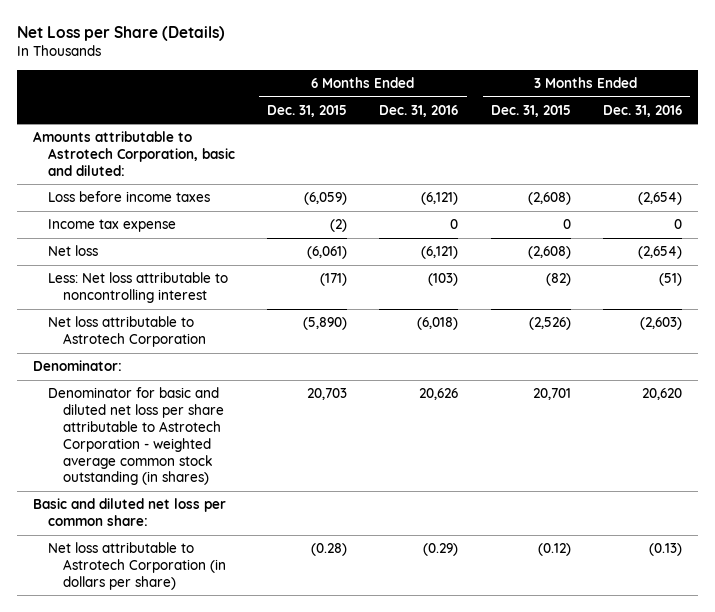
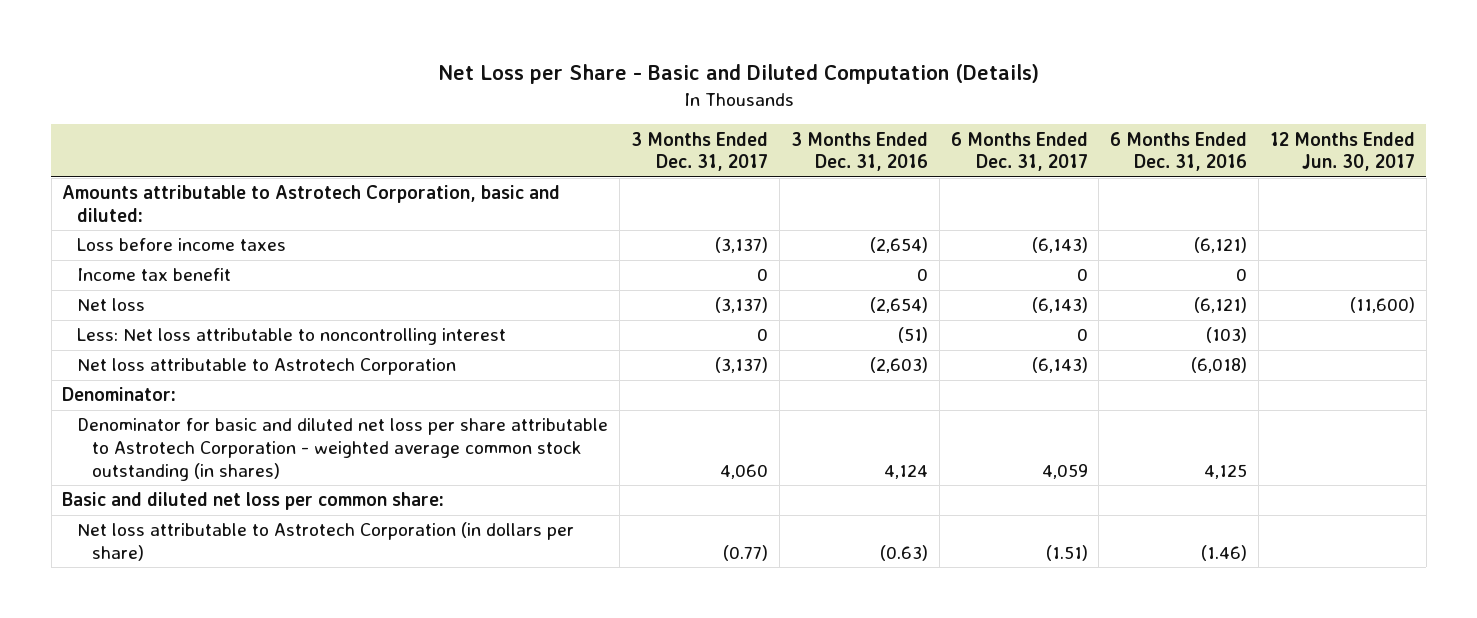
[16,25,225,41] Net Loss per Share (Details) -> [437,64,1039,85] Net Loss per Share - Basic and Diluted Computation (Details)
[267,104,348,117] Dec. 31, 2015 -> none
[490,104,571,117] Dec. 31, 2015 -> none
none -> [631,131,769,172] 3 Months Ended Dec. 31, 2017
none -> [950,131,1088,172] 6 Months Ended Dec. 31, 2017
none -> [1270,131,1416,172] 12 Months Ended Jun. 30, 2017
[48,219,177,233] Income tax expense -> [77,268,232,282] Income tax benefit
[419,388,459,401] 20,626 -> [1204,463,1248,479] 4,125
[641,388,682,401] 20,620 -> [883,463,928,479] 4,124
[423,543,459,557] (0.29) -> [1201,544,1248,561] (1.46)
[648,543,682,557] (0.13) -> [879,544,928,561] (0.63)

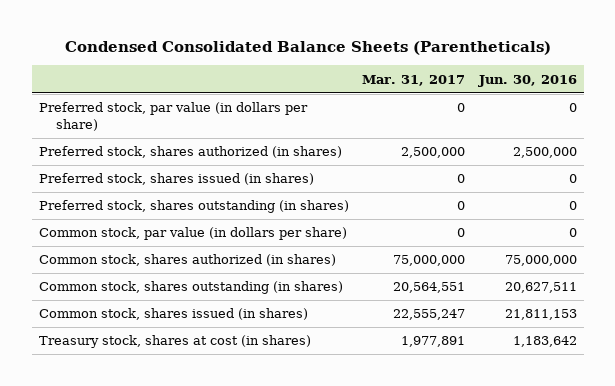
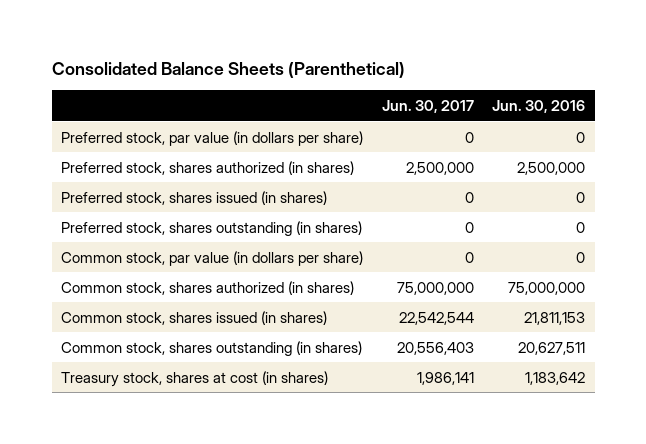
[64,41,551,56] Condensed Consolidated Balance Sheets (Parentheticals) -> [51,62,405,79] Consolidated Balance Sheets (Parenthetical)
[362,74,466,86] Mar. 31, 2017 -> none
none -> [381,100,474,114] Jun. 30, 2017
[38,281,343,295] Common stock, shares outstanding (in shares) -> [60,340,362,356] Common stock, shares outstanding (in shares)

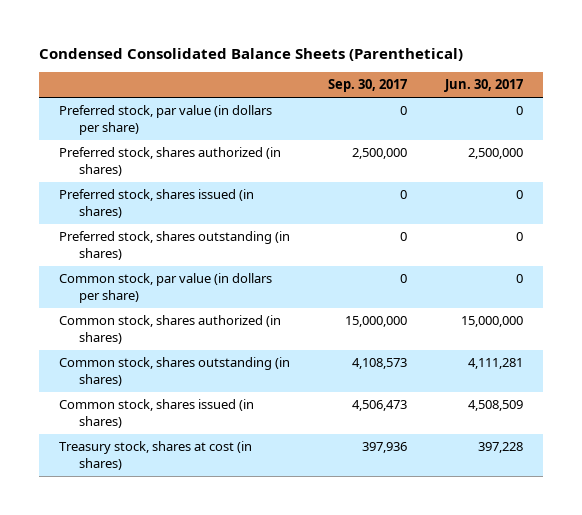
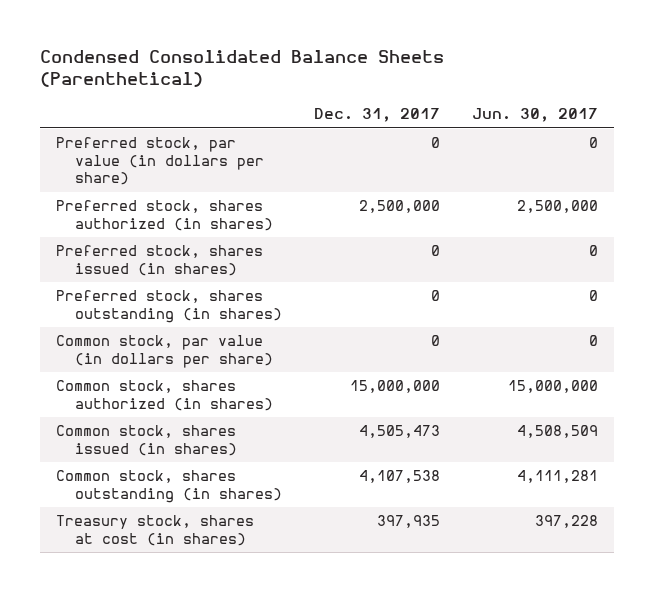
[327,79,407,93] Sep. 30, 2017 -> none
none -> [313,108,440,123] Dec. 31, 2017
[58,357,290,386] Common stock, shares outstanding (in shares) -> [56,470,282,503] Common stock, shares outstanding (in shares)

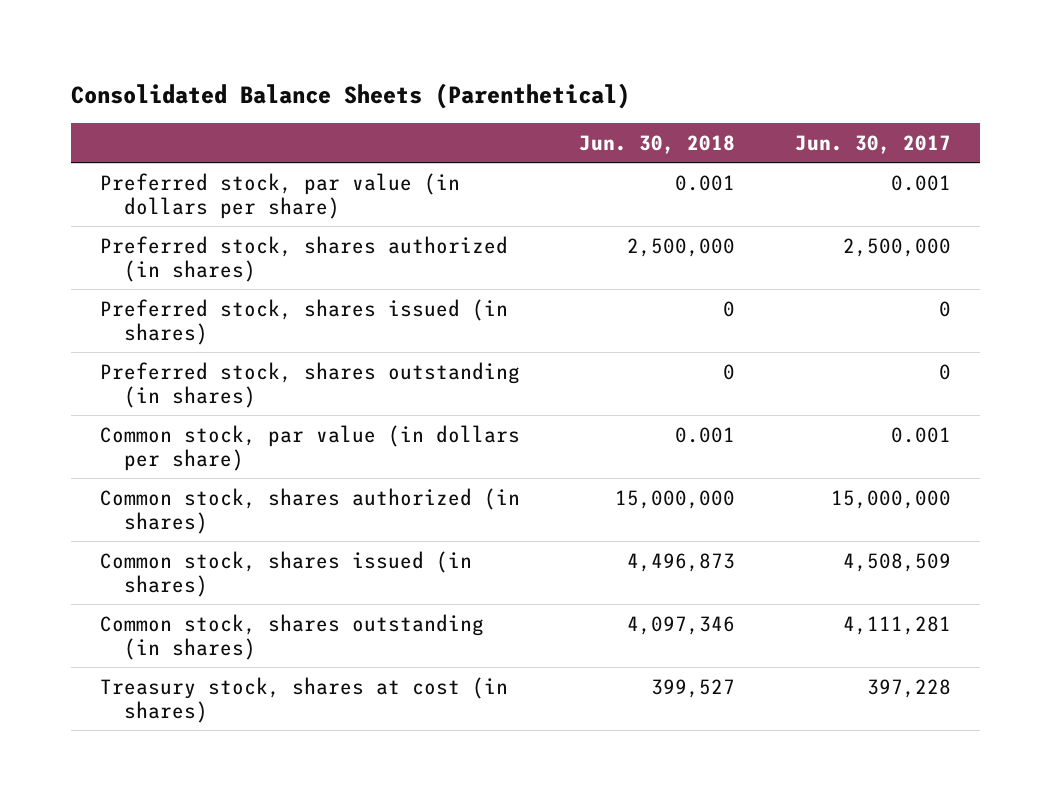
[40,49,445,88] Condensed Consolidated Balance Sheets (Parenthetical) -> [70,82,630,109] Consolidated Balance Sheets (Parenthetical)
[313,108,440,123] Dec. 31, 2017 -> none
none -> [579,134,736,154] Jun. 30, 2018
[589,137,599,149] 0 -> [890,174,951,191] 0.001
[589,335,599,347] 0 -> [890,426,951,443] 0.001

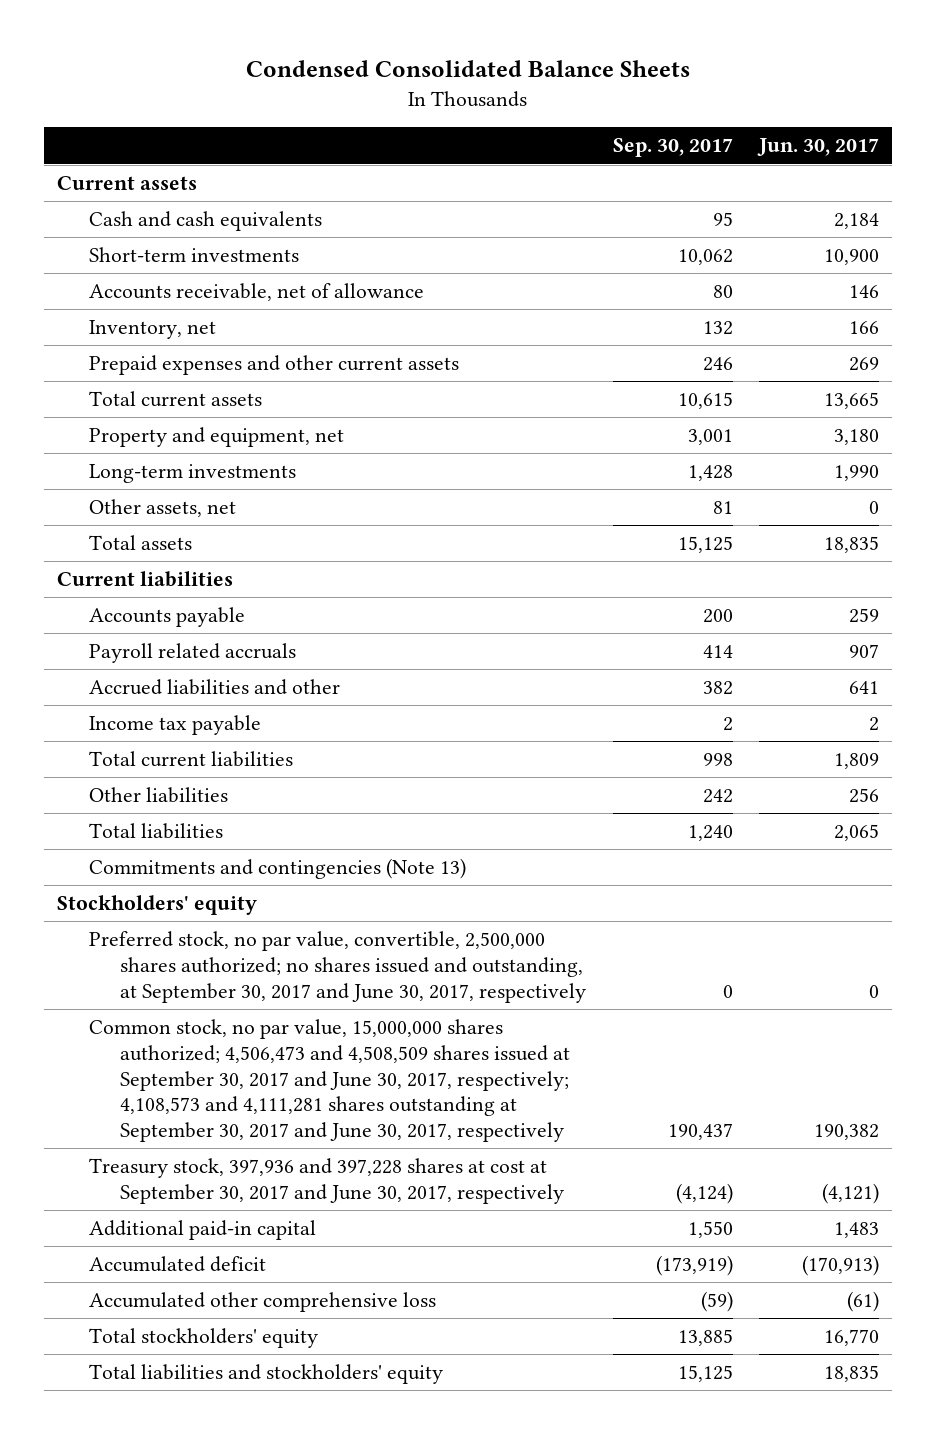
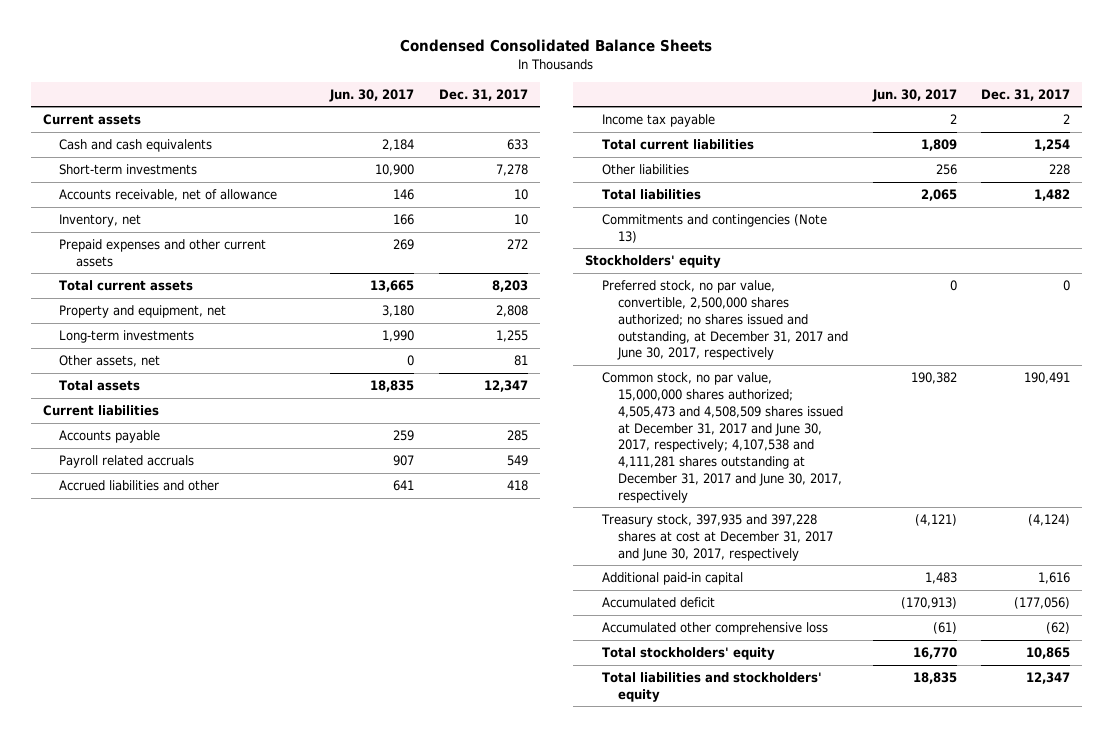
[612,138,733,158] Sep. 30, 2017 -> none
none -> [438,88,528,101] Dec. 31, 2017
[88,931,587,1003] Preferred stock, no par value, convertible, 2,500,000 shares authorized; no shares issued and outstanding, at September 30, 2017 and June 30, 2017, respectively -> [601,280,849,361] Preferred stock, no par value, convertible, 2,500,000 shares authorized; no shares issued and outstanding, at December 31, 2017 and June 30, 2017, respectively
[88,1019,571,1143] Common stock, no par value, 15,000,000 shares authorized; 4,506,473 and 4,508,509 shares issued at September 30, 2017 and June 30, 2017, respectively; 4,108,573 and 4,111,281 shares outstanding at September 30, 2017 and June 30, 2017, respectively -> [601,372,844,503] Common stock, no par value, 15,000,000 shares authorized; 4,505,473 and 4,508,509 shares issued at December 31, 2017 and June 30, 2017, respectively; 4,107,538 and 4,111,281 shares outstanding at December 31, 2017 and June 30, 2017, respectively
[88,1158,565,1204] Treasury stock, 397,936 and 397,228 shares at cost at September 30, 2017 and June 30, 2017, respectively -> [600,514,834,561] Treasury stock, 397,935 and 397,228 shares at cost at December 31, 2017 and June 30, 2017, respectively

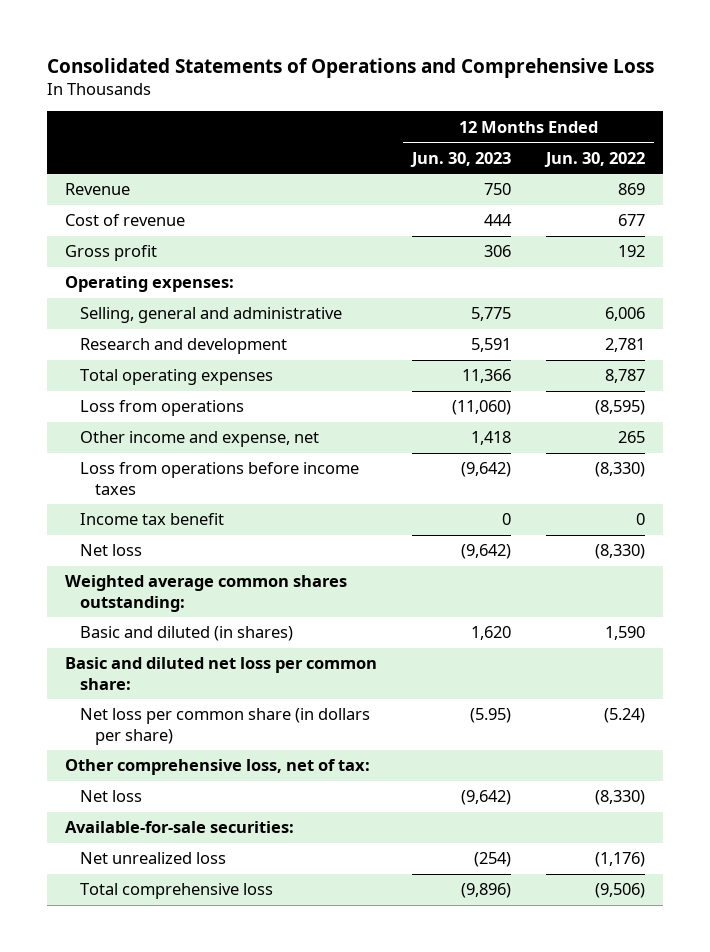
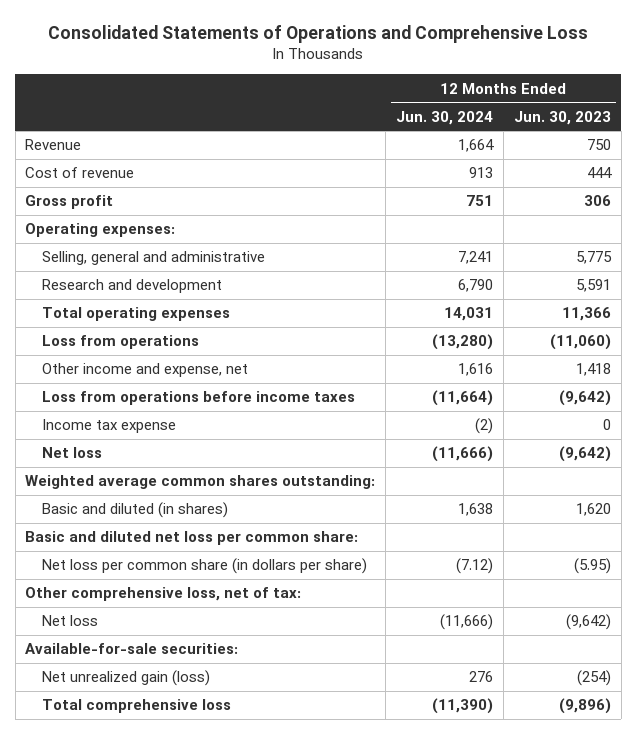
[544,151,646,167] Jun. 30, 2022 -> none
none -> [396,110,494,125] Jun. 30, 2024
[80,513,225,526] Income tax benefit -> [41,419,176,434] Income tax expense
[80,852,227,865] Net unrealized loss -> [41,670,210,687] Net unrealized gain (loss)

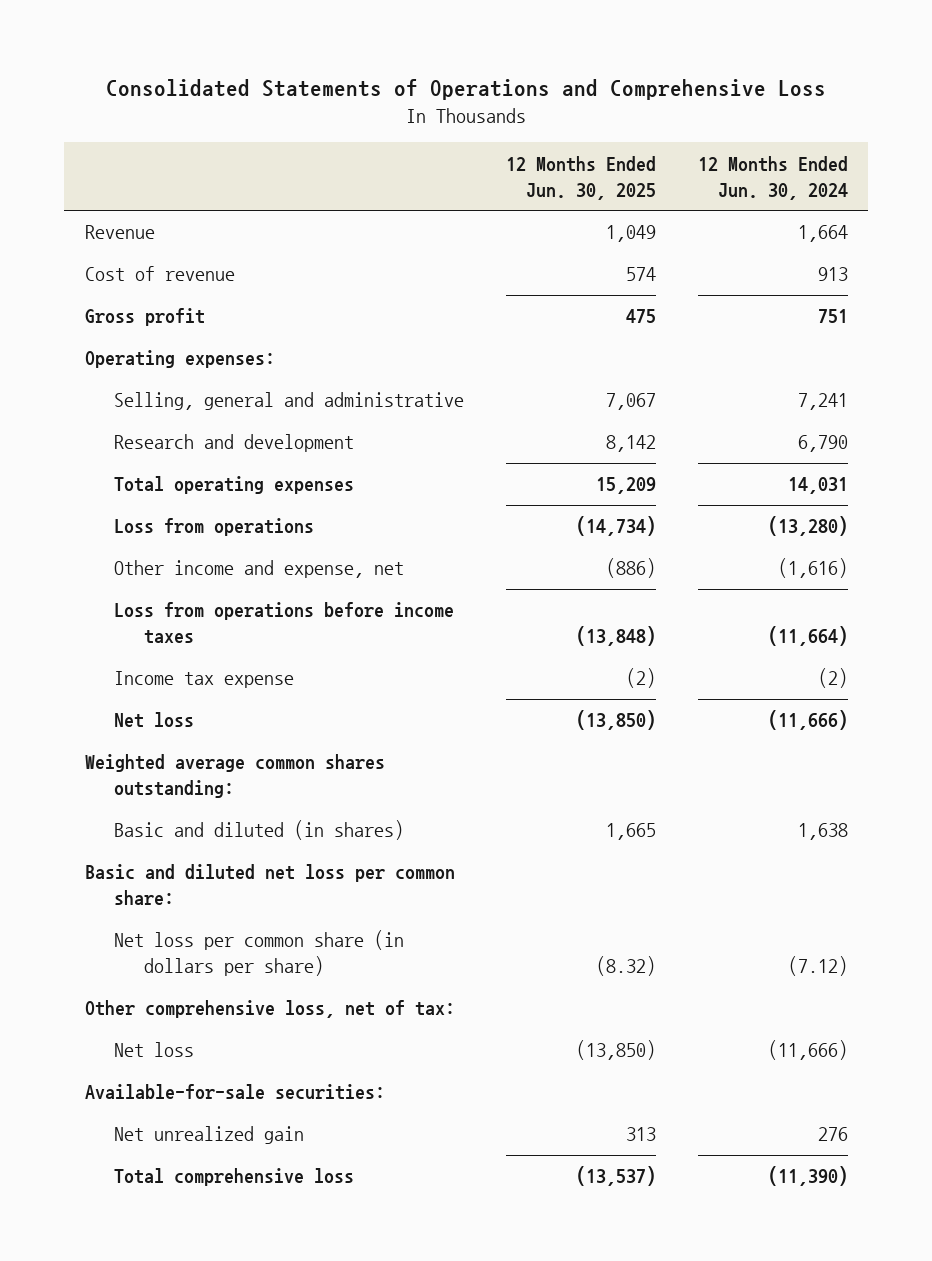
[513,110,611,125] Jun. 30, 2023 -> none
none -> [505,155,656,200] 12 Months Ended Jun. 30, 2025
[458,363,494,377] 1,616 -> [777,558,848,579] (1,616)
[41,670,210,687] Net unrealized gain (loss) -> [114,1126,305,1145] Net unrealized gain

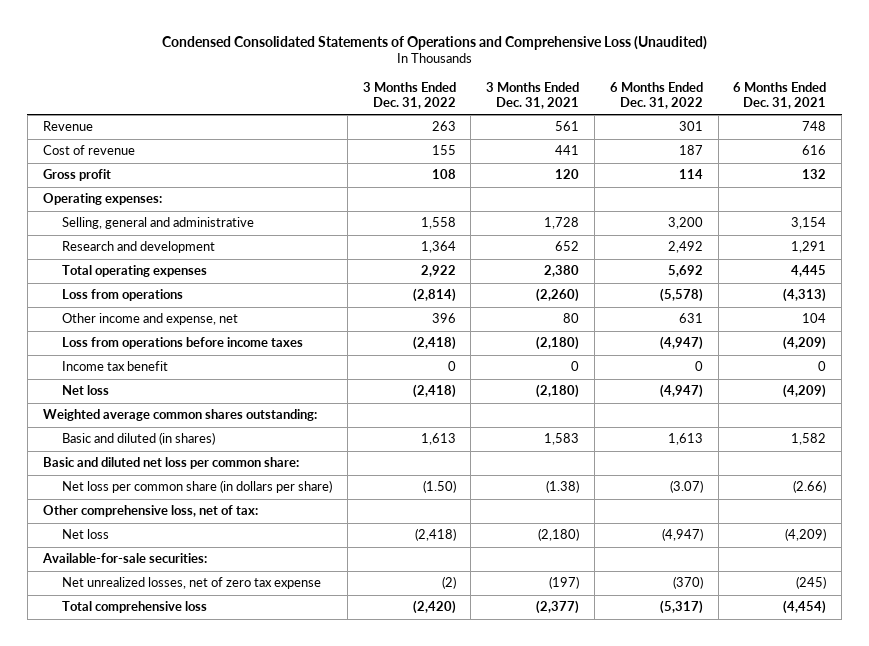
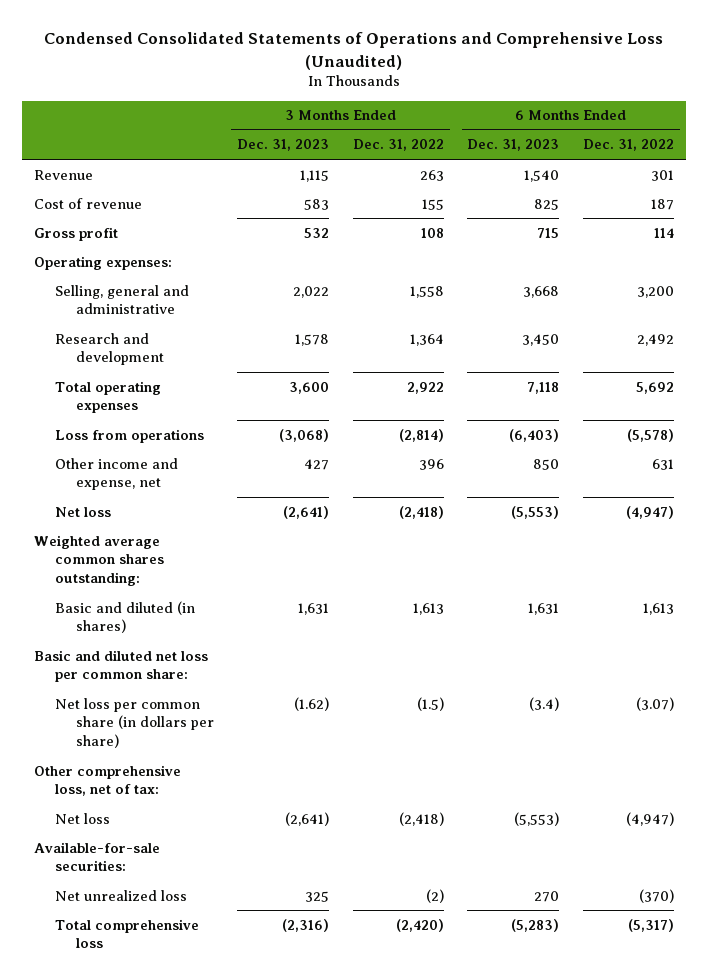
[486,81,580,109] 3 Months Ended Dec. 31, 2021 -> none
[733,81,827,109] 6 Months Ended Dec. 31, 2021 -> none
none -> [237,139,330,152] Dec. 31, 2023
none -> [467,139,560,152] Dec. 31, 2023
[61,337,303,350] Loss from operations before income taxes -> none
[61,361,168,372] Income tax benefit -> none
[422,480,456,494] (1.50) -> [416,696,444,711] (1.5)
[61,577,321,590] Net unrealized losses, net of zero tax expense -> [54,889,187,901] Net unrealized loss

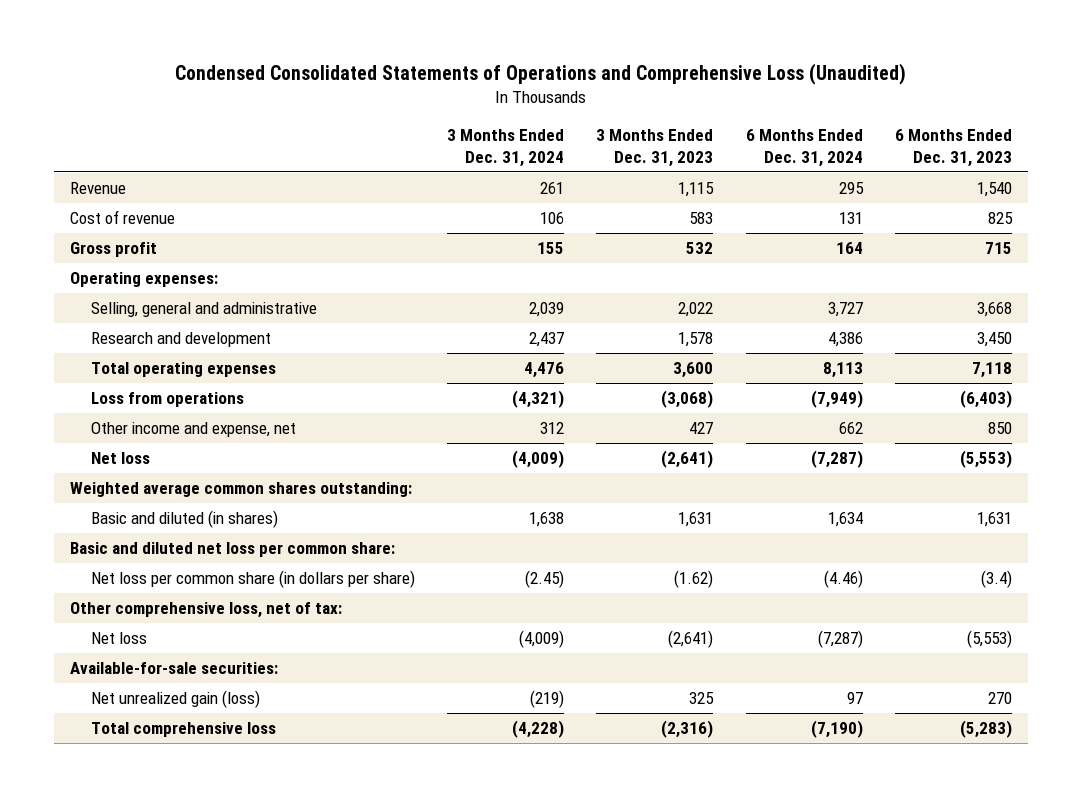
[352,139,444,152] Dec. 31, 2022 -> none
[582,139,674,152] Dec. 31, 2022 -> none
none -> [447,129,565,168] 3 Months Ended Dec. 31, 2024
none -> [745,129,863,168] 6 Months Ended Dec. 31, 2024
[54,889,187,901] Net unrealized loss -> [91,689,261,708] Net unrealized gain (loss)

